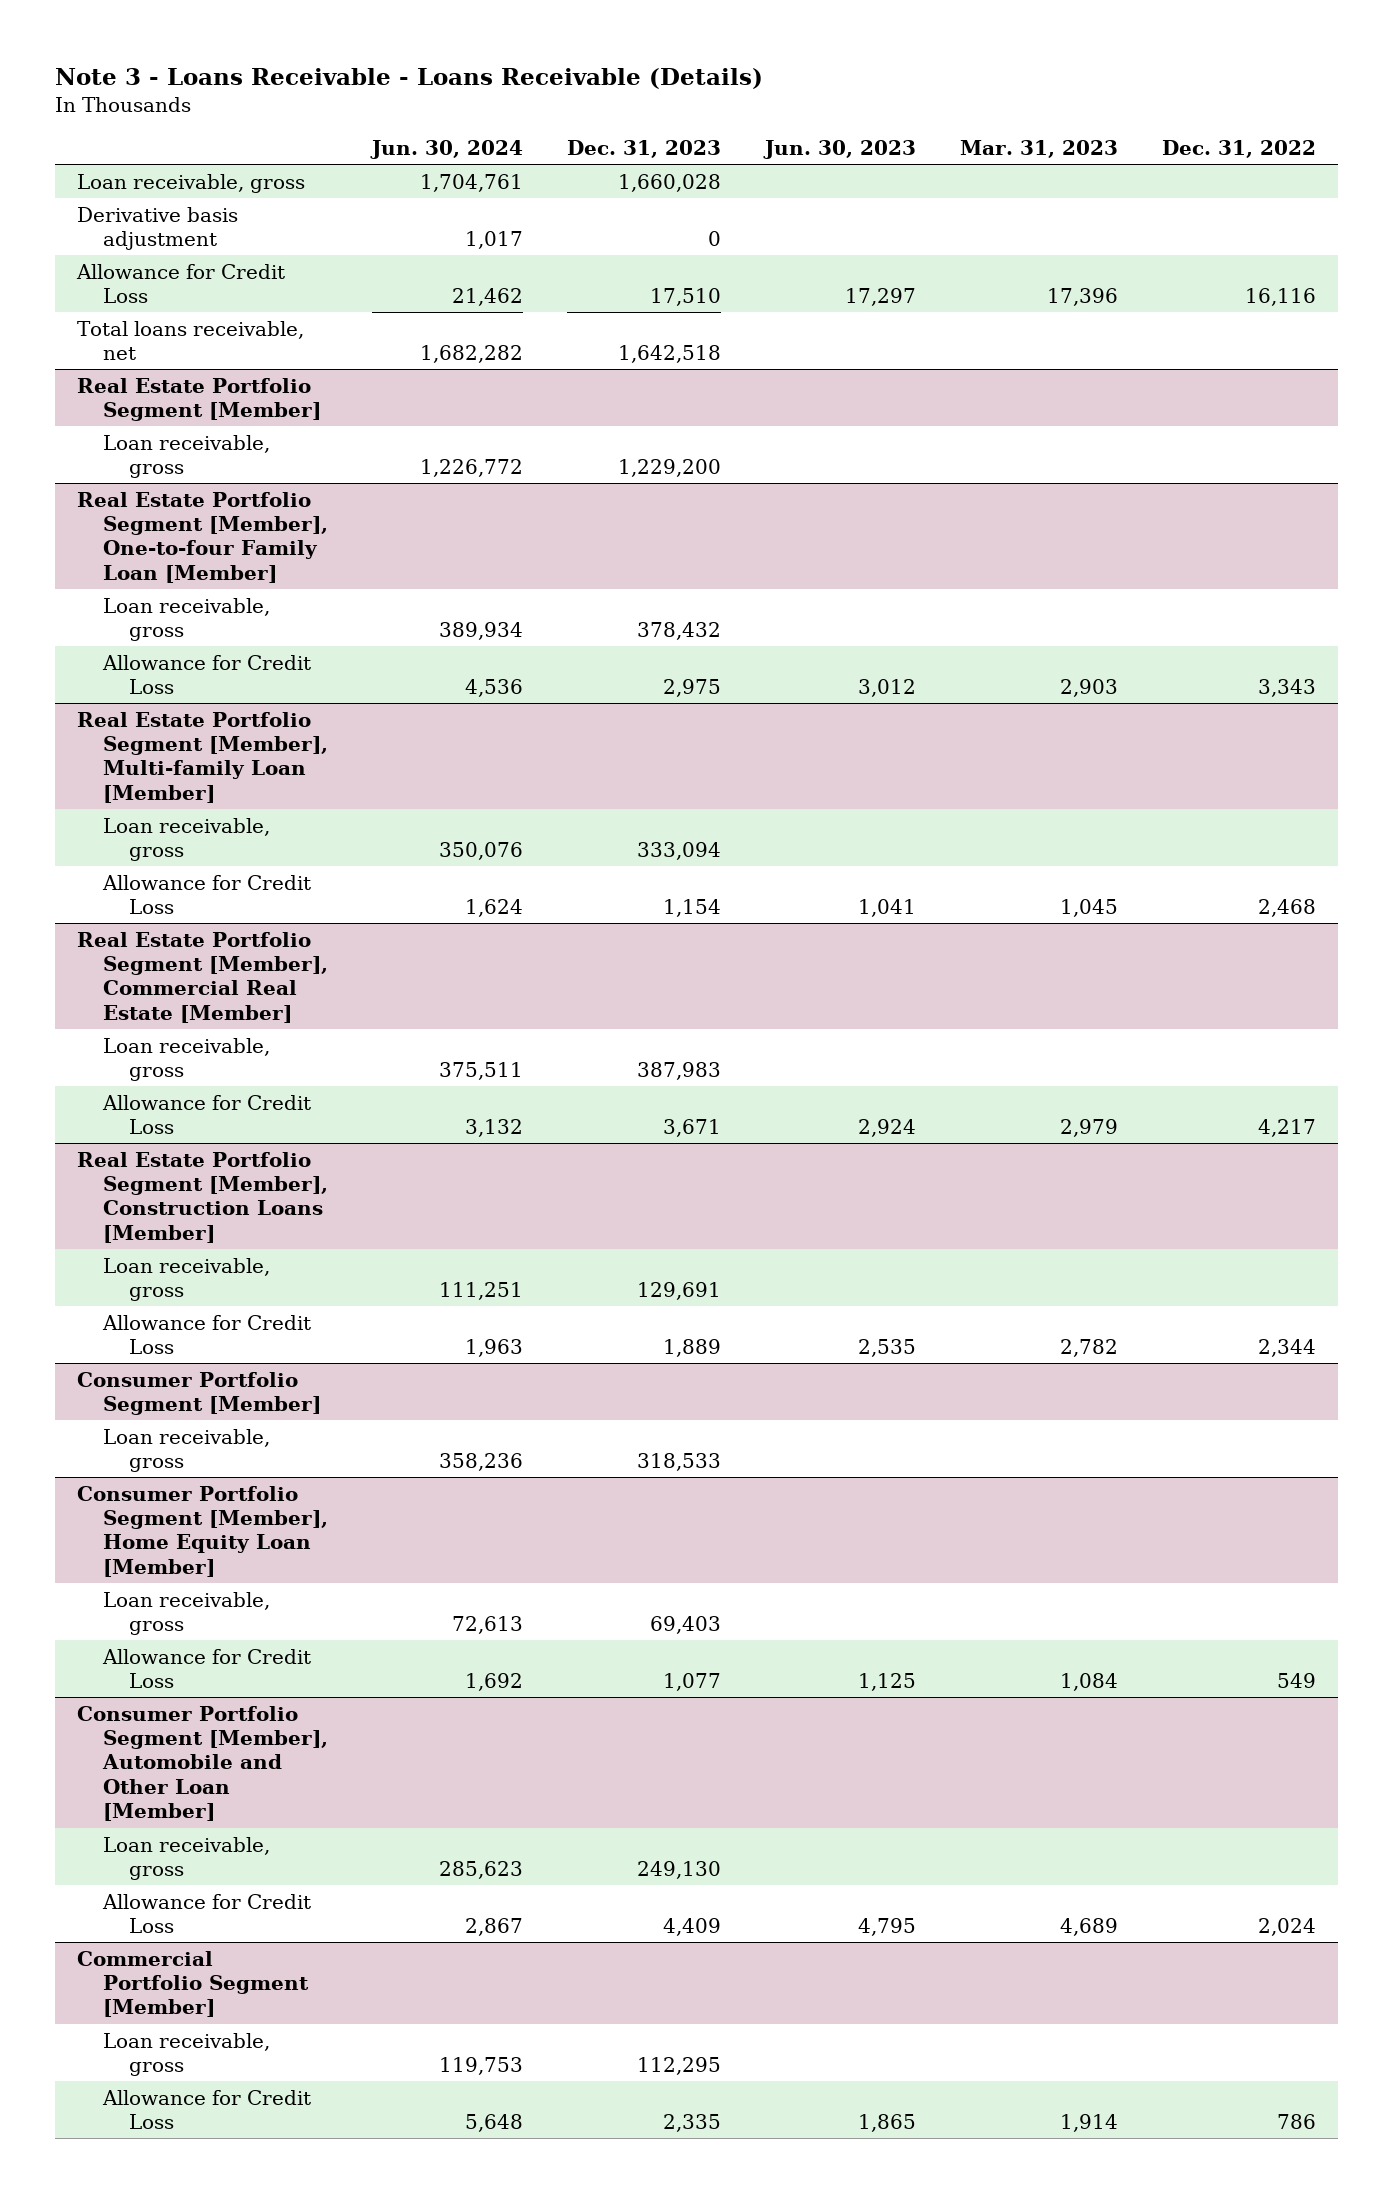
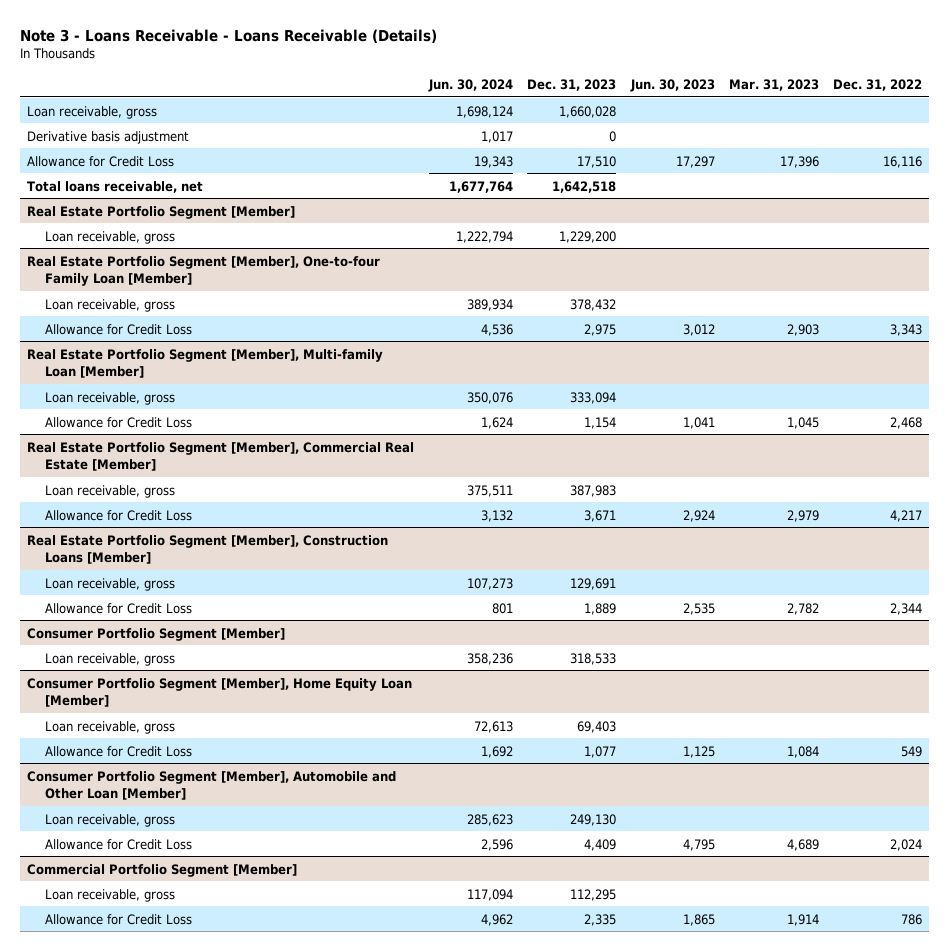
[420,173,524,192] 1,704,761 -> [455,105,513,118] 1,698,124
[452,288,524,307] 21,462 -> [473,155,513,168] 19,343
[420,345,524,364] 1,682,282 -> [448,180,513,193] 1,677,764
[420,459,524,478] 1,226,772 -> [455,230,513,243] 1,222,794
[439,1282,524,1301] 111,251 -> [466,577,513,590] 107,273
[465,1339,524,1358] 1,963 -> [491,602,513,614] 801
[465,1918,524,1937] 2,867 -> [480,838,513,851] 2,596
[439,2057,524,2076] 119,753 -> [466,888,513,901] 117,094
[465,2114,524,2133] 5,648 -> [480,913,513,926] 4,962

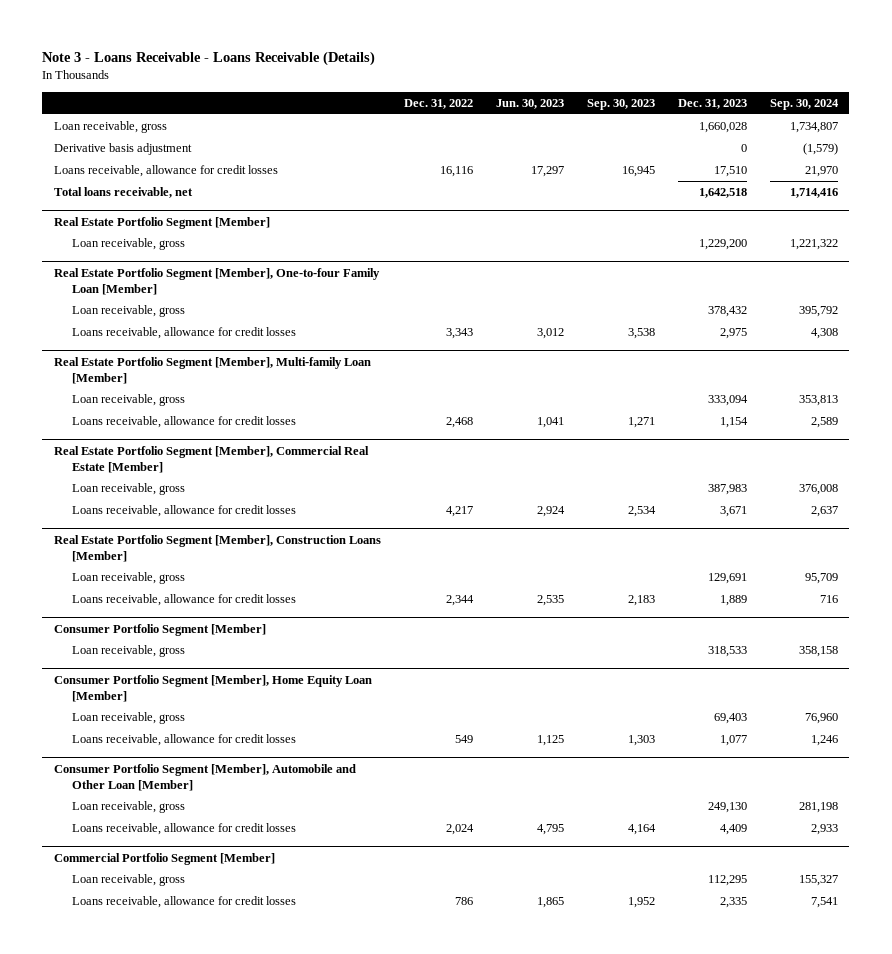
[427,78,513,92] Jun. 30, 2024 -> none
[728,78,819,91] Mar. 31, 2023 -> none
none -> [586,98,655,110] Sep. 30, 2023
none -> [769,98,839,110] Sep. 30, 2024
[27,155,175,167] Allowance for Credit Loss -> [53,164,278,177] Loans receivable, allowance for credit losses
[45,323,193,335] Allowance for Credit Loss -> [72,326,297,339] Loans receivable, allowance for credit losses
[45,416,193,428] Allowance for Credit Loss -> [72,415,297,428] Loans receivable, allowance for credit losses
[45,509,193,521] Allowance for Credit Loss -> [72,504,297,517] Loans receivable, allowance for credit losses
[45,602,193,614] Allowance for Credit Loss -> [72,593,297,606] Loans receivable, allowance for credit losses
[45,745,193,757] Allowance for Credit Loss -> [72,733,297,746] Loans receivable, allowance for credit losses
[45,838,193,850] Allowance for Credit Loss -> [72,822,297,835] Loans receivable, allowance for credit losses
[45,913,193,925] Allowance for Credit Loss -> [72,895,297,908] Loans receivable, allowance for credit losses

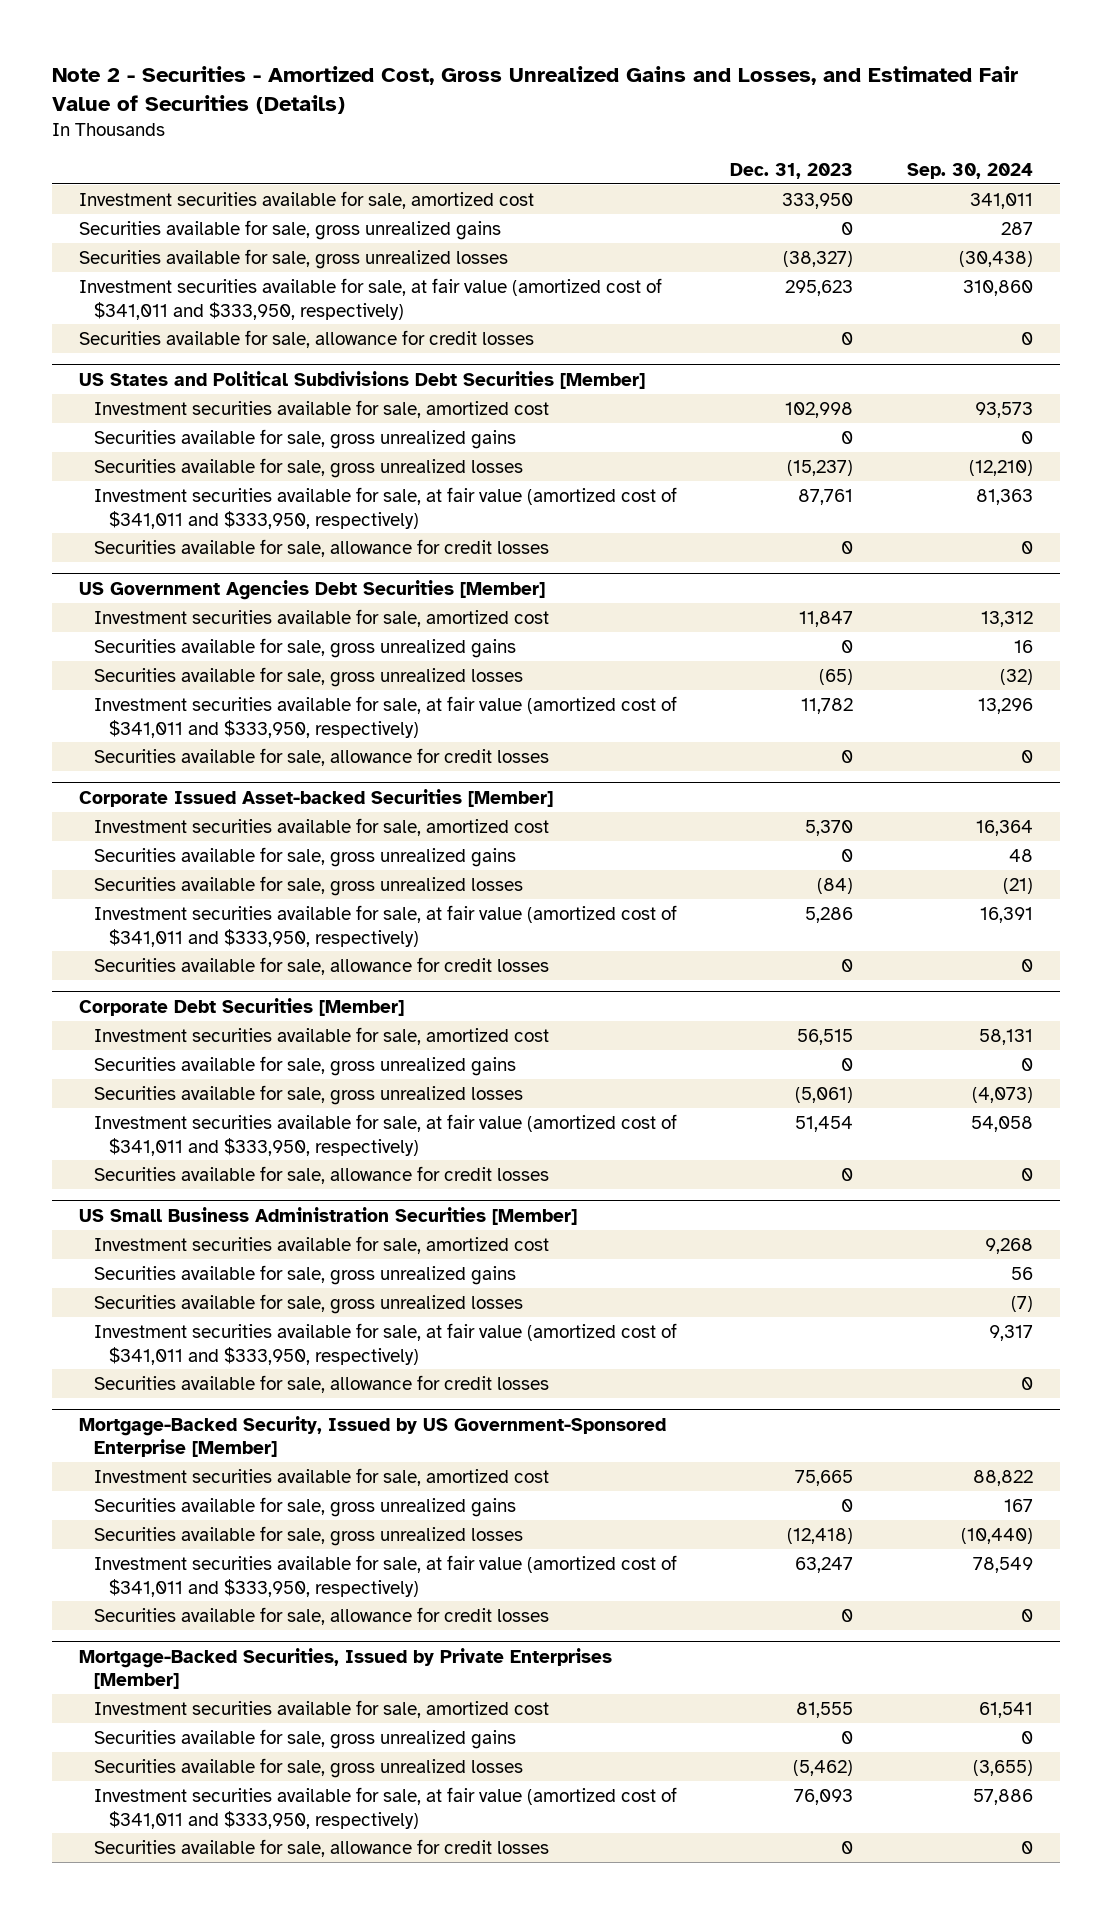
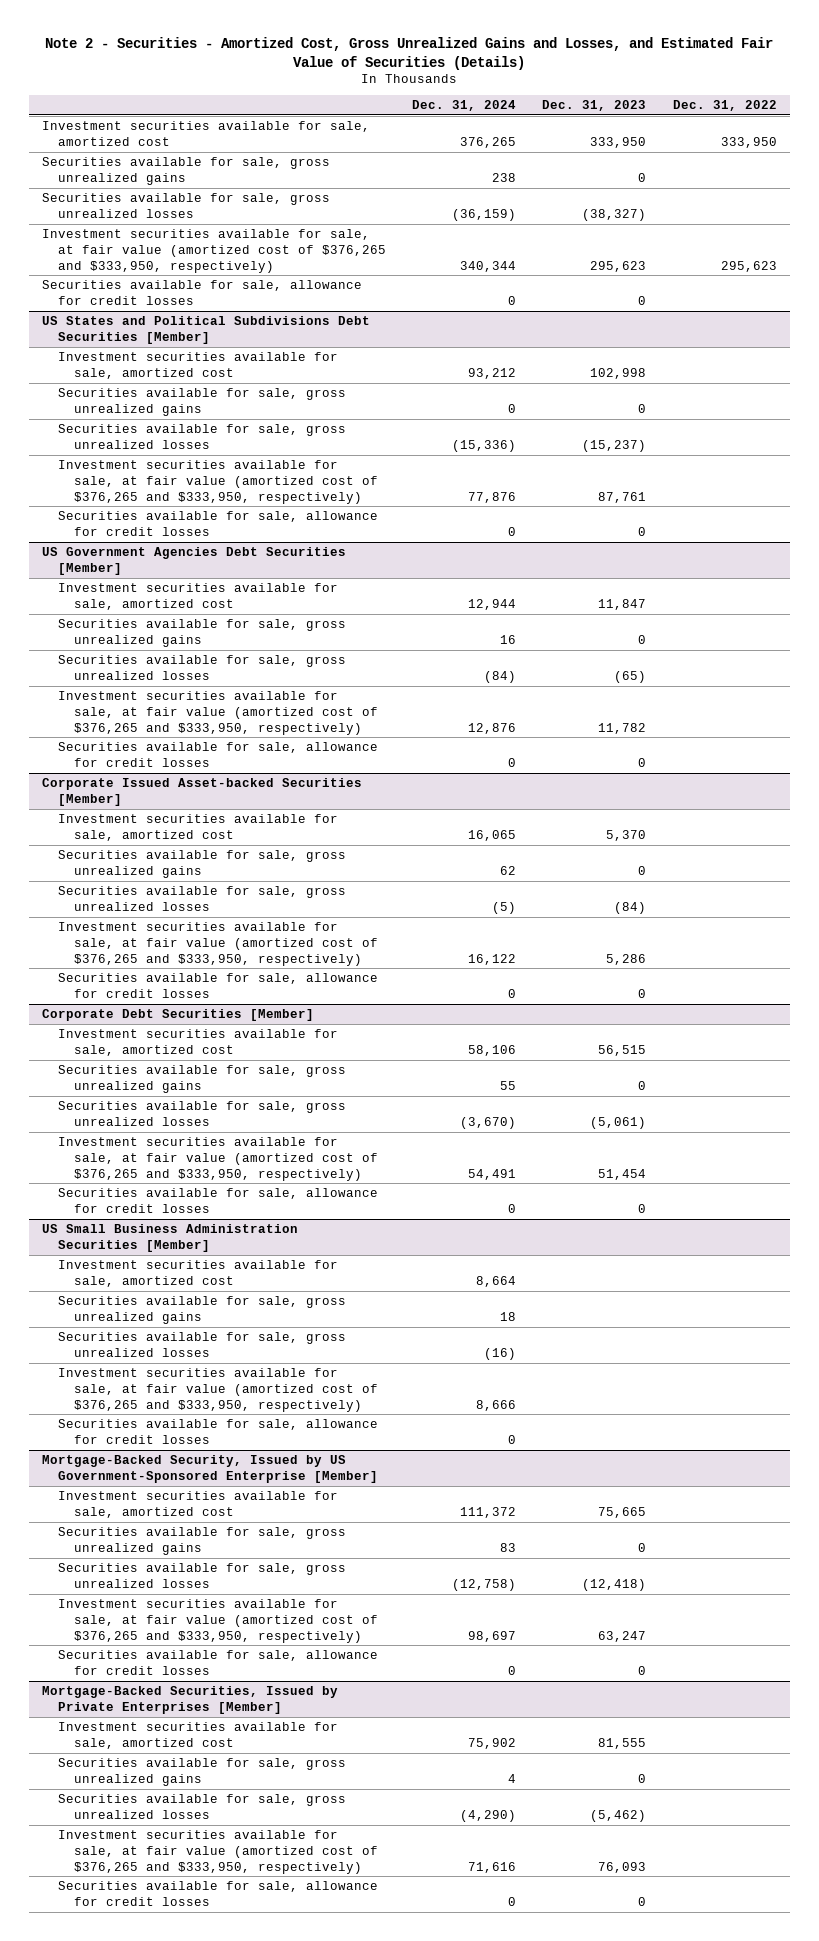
[907,162,1034,179] Sep. 30, 2024 -> none
none -> [412,100,517,112] Dec. 31, 2024
none -> [672,100,777,112] Dec. 31, 2022
[79,277,663,320] Investment securities available for sale, at fair value (amortized cost of $341,011 and $333,950, respectively) -> [41,228,386,273] Investment securities available for sale, at fair value (amortized cost of $376,265 and $333,950, respectively)
[93,486,677,529] Investment securities available for sale, at fair value (amortized cost of $341,011 and $333,950, respectively) -> [57,459,378,504] Investment securities available for sale, at fair value (amortized cost of $376,265 and $333,950, respectively)
[93,695,677,738] Investment securities available for sale, at fair value (amortized cost of $341,011 and $333,950, respectively) -> [57,690,378,735] Investment securities available for sale, at fair value (amortized cost of $376,265 and $333,950, respectively)
[93,904,677,947] Investment securities available for sale, at fair value (amortized cost of $341,011 and $333,950, respectively) -> [57,921,378,966] Investment securities available for sale, at fair value (amortized cost of $376,265 and $333,950, respectively)
[93,1113,677,1156] Investment securities available for sale, at fair value (amortized cost of $341,011 and $333,950, respectively) -> [57,1136,378,1181] Investment securities available for sale, at fair value (amortized cost of $376,265 and $333,950, respectively)
[93,1322,677,1365] Investment securities available for sale, at fair value (amortized cost of $341,011 and $333,950, respectively) -> [57,1367,378,1412] Investment securities available for sale, at fair value (amortized cost of $376,265 and $333,950, respectively)
[93,1554,677,1597] Investment securities available for sale, at fair value (amortized cost of $341,011 and $333,950, respectively) -> [57,1598,378,1643] Investment securities available for sale, at fair value (amortized cost of $376,265 and $333,950, respectively)
[93,1786,677,1829] Investment securities available for sale, at fair value (amortized cost of $341,011 and $333,950, respectively) -> [57,1829,378,1874] Investment securities available for sale, at fair value (amortized cost of $376,265 and $333,950, respectively)

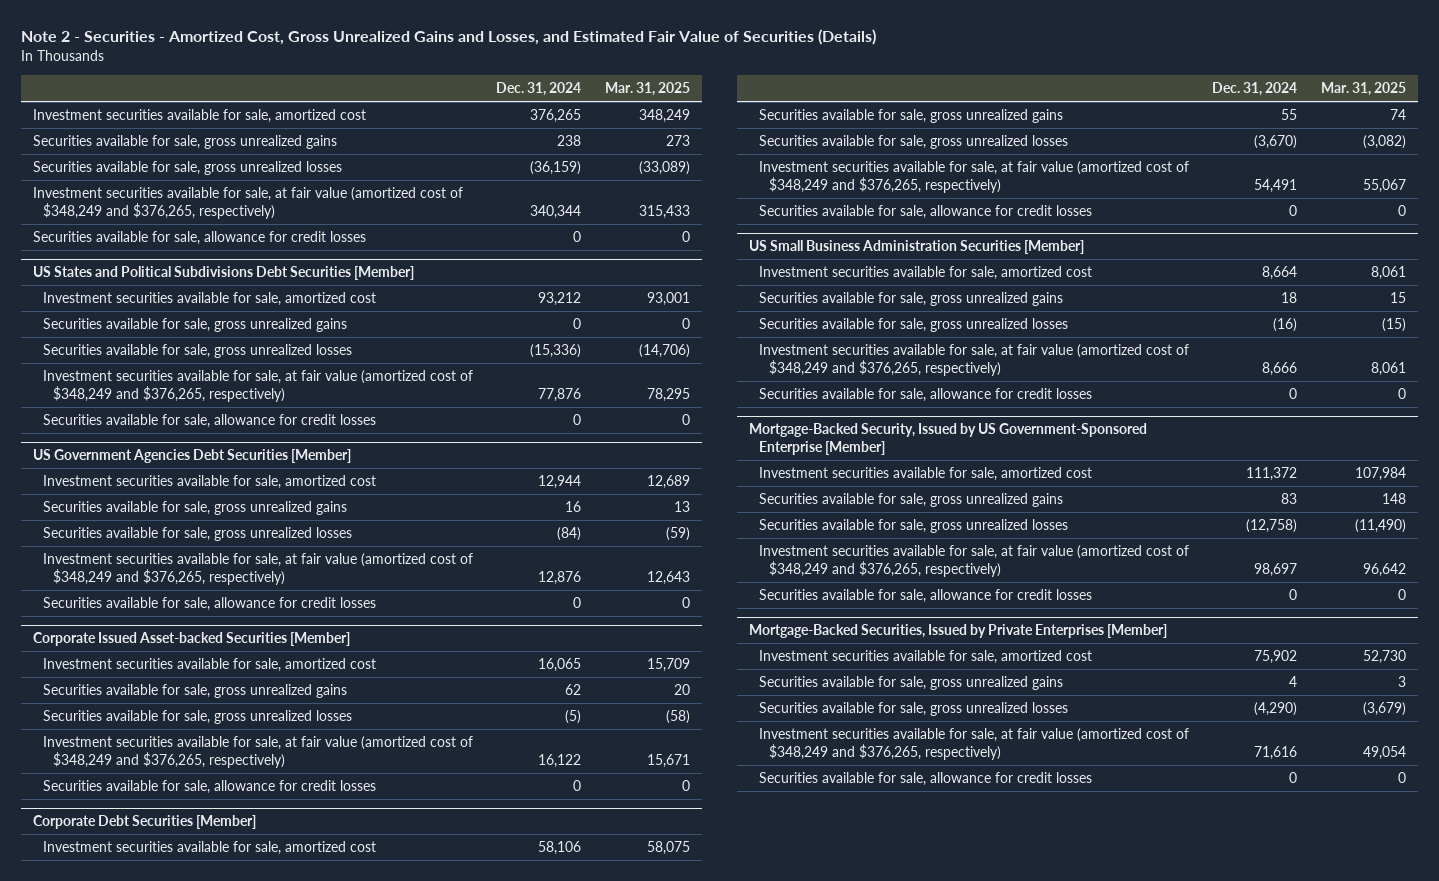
[542,100,647,112] Dec. 31, 2023 -> none
[672,100,777,112] Dec. 31, 2022 -> none
none -> [605,82,691,97] Mar. 31, 2025
[41,228,386,273] Investment securities available for sale, at fair value (amortized cost of $376,265 and $333,950, respectively) -> [32,186,463,220] Investment securities available for sale, at fair value (amortized cost of $348,249 and $376,265, respectively)
[57,459,378,504] Investment securities available for sale, at fair value (amortized cost of $376,265 and $333,950, respectively) -> [42,369,473,403] Investment securities available for sale, at fair value (amortized cost of $348,249 and $376,265, respectively)
[57,690,378,735] Investment securities available for sale, at fair value (amortized cost of $376,265 and $333,950, respectively) -> [42,552,473,586] Investment securities available for sale, at fair value (amortized cost of $348,249 and $376,265, respectively)
[57,921,378,966] Investment securities available for sale, at fair value (amortized cost of $376,265 and $333,950, respectively) -> [42,735,473,769] Investment securities available for sale, at fair value (amortized cost of $348,249 and $376,265, respectively)
[57,1136,378,1181] Investment securities available for sale, at fair value (amortized cost of $376,265 and $333,950, respectively) -> [758,160,1189,194] Investment securities available for sale, at fair value (amortized cost of $348,249 and $376,265, respectively)
[57,1367,378,1412] Investment securities available for sale, at fair value (amortized cost of $376,265 and $333,950, respectively) -> [758,343,1189,377] Investment securities available for sale, at fair value (amortized cost of $348,249 and $376,265, respectively)
[57,1598,378,1643] Investment securities available for sale, at fair value (amortized cost of $376,265 and $333,950, respectively) -> [758,544,1189,578] Investment securities available for sale, at fair value (amortized cost of $348,249 and $376,265, respectively)
[57,1829,378,1874] Investment securities available for sale, at fair value (amortized cost of $376,265 and $333,950, respectively) -> [758,727,1189,761] Investment securities available for sale, at fair value (amortized cost of $348,249 and $376,265, respectively)

